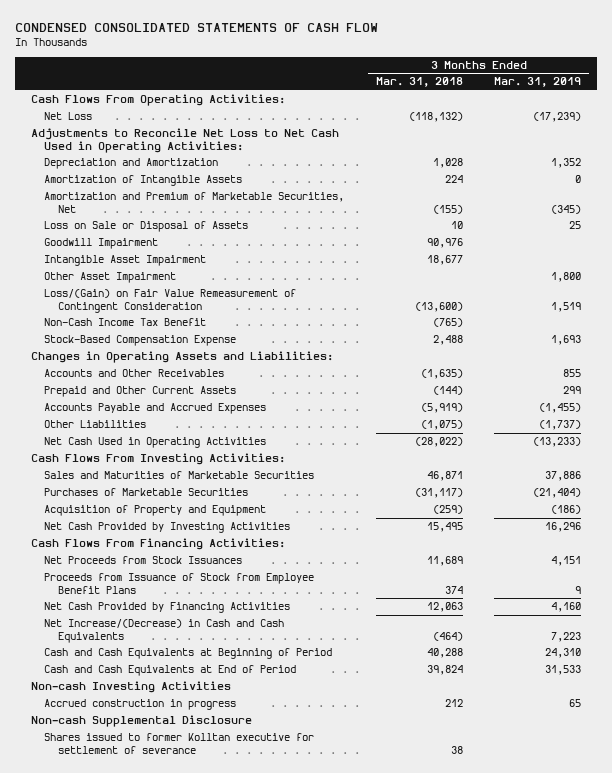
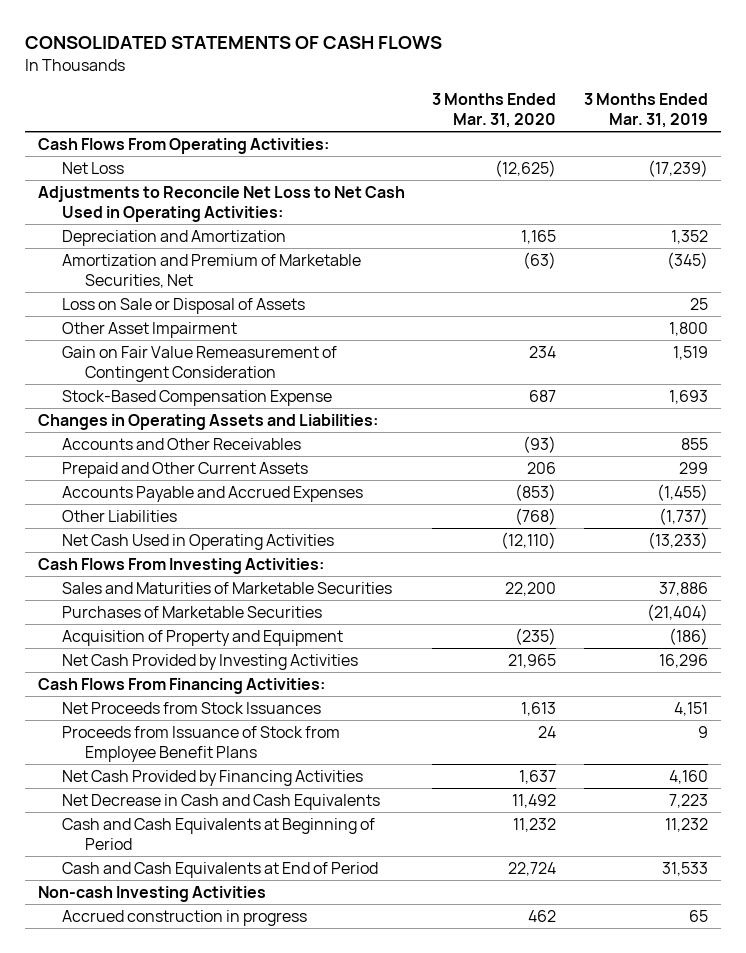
[15,22,379,32] CONDENSED CONSOLIDATED STATEMENTS OF CASH FLOW -> [24,36,442,50] CONSOLIDATED STATEMENTS OF CASH FLOWS
[375,77,463,88] Mar. 31, 2018 -> none
none -> [432,93,557,128] 3 Months Ended Mar. 31, 2020
[44,175,243,187] Amortization of Intangible Assets -> none
[44,238,159,250] Goodwill Impairment -> none
[44,255,207,267] Intangible Asset Impairment -> none
[44,318,207,327] Non-Cash Income Tax Benefit -> none
[44,289,297,314] Loss/(Gain) on Fair Value Remeasurement of Contingent Consideration -> [61,346,337,382] Gain on Fair Value Remeasurement of Contingent Consideration
[44,619,285,644] Net Increase/(Decrease) in Cash and Cash Equivalents -> [61,794,380,811] Net Decrease in Cash and Cash Equivalents
[545,648,582,659] 24,310 -> [664,818,708,833] 11,232
[31,715,253,728] Non-cash Supplemental Disclosure -> none
[44,733,315,755] Shares issued to former Kolltan executive for settlement of severance -> none

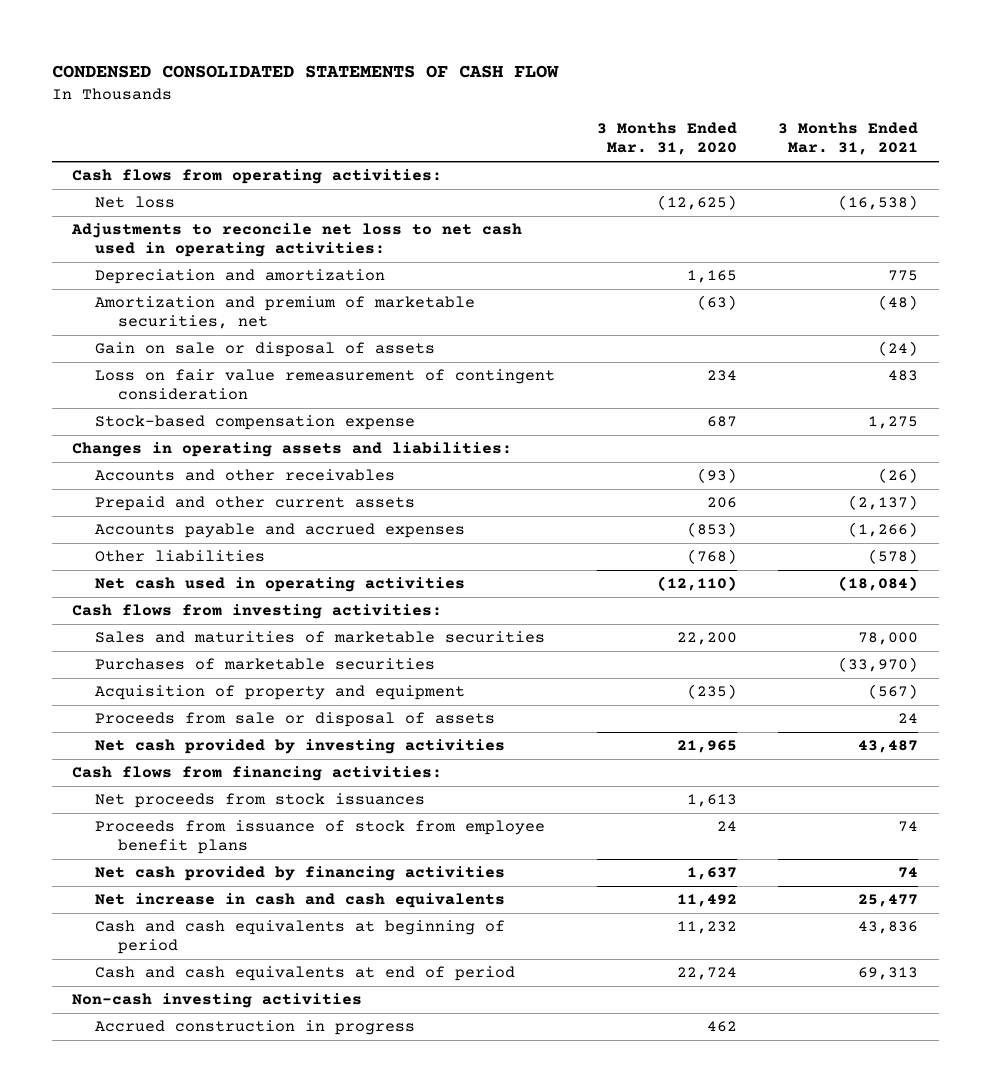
[24,36,442,50] CONSOLIDATED STATEMENTS OF CASH FLOWS -> [51,64,559,78] CONDENSED CONSOLIDATED STATEMENTS OF CASH FLOW
[583,93,708,128] 3 Months Ended Mar. 31, 2019 -> none
none -> [778,122,919,156] 3 Months Ended Mar. 31, 2021
[61,322,237,339] Other Asset Impairment -> none
[38,138,330,155] Cash Flows From Operating Activities: -> [72,169,443,185] Cash flows from operating activities:
[61,162,124,175] Net Loss -> [94,196,175,209] Net loss
[38,186,406,222] Adjustments to Reconcile Net Loss to Net Cash Used in Operating Activities: -> [71,223,523,258] Adjustments to reconcile net loss to net cash used in operating activities:
[61,230,286,247] Depreciation and Amortization -> [94,269,385,285] Depreciation and amortization
[61,254,361,288] Amortization and Premium of Marketable Securities, Net -> [94,296,475,330] Amortization and premium of marketable securities, net
[61,298,305,315] Loss on Sale or Disposal of Assets -> [94,342,435,358] Gain on sale or disposal of assets
[61,346,337,382] Gain on Fair Value Remeasurement of Contingent Consideration -> [94,369,555,401] Loss on fair value remeasurement of contingent consideration
[61,390,332,407] Stock-Based Compensation Expense -> [94,415,415,431] Stock-based compensation expense
[38,414,379,431] Changes in Operating Assets and Liabilities: -> [72,442,513,458] Changes in operating assets and liabilities:
[61,438,301,451] Accounts and Other Receivables -> [94,469,395,482] Accounts and other receivables
[61,462,308,479] Prepaid and Other Current Assets -> [94,496,415,512] Prepaid and other current assets
[61,486,363,503] Accounts Payable and Accrued Expenses -> [94,523,465,539] Accounts payable and accrued expenses
[61,510,177,523] Other Liabilities -> [94,550,265,563] Other liabilities
[61,534,334,551] Net Cash Used in Operating Activities -> [94,577,465,593] Net cash used in operating activities
[38,558,325,575] Cash Flows From Investing Activities: -> [72,604,443,620] Cash flows from investing activities:
[61,582,392,595] Sales and Maturities of Marketable Securities -> [94,631,545,644] Sales and maturities of marketable securities
[61,606,322,619] Purchases of Marketable Securities -> [94,658,435,671] Purchases of marketable securities
[61,630,343,647] Acquisition of Property and Equipment -> [94,685,465,701] Acquisition of property and equipment
none -> [94,712,495,728] Proceeds from sale or disposal of assets
[61,654,358,671] Net Cash Provided by Investing Activities -> [94,739,505,755] Net cash provided by investing activities
[38,678,326,695] Cash Flows From Financing Activities: -> [72,766,443,782] Cash flows from financing activities:
[61,702,321,715] Net Proceeds from Stock Issuances -> [94,793,425,809] Net proceeds from stock issuances
[61,726,340,762] Proceeds from Issuance of Stock from Employee Benefit Plans -> [94,820,545,855] Proceeds from issuance of stock from employee benefit plans
[61,770,363,787] Net Cash Provided by Financing Activities -> [94,866,505,882] Net cash provided by financing activities
[61,794,380,811] Net Decrease in Cash and Cash Equivalents -> [94,893,505,909] Net increase in cash and cash equivalents
[61,818,375,850] Cash and Cash Equivalents at Beginning of Period -> [94,920,505,955] Cash and cash equivalents at beginning of period
[61,862,378,879] Cash and Cash Equivalents at End of Period -> [94,966,515,982] Cash and cash equivalents at end of period
[38,886,267,903] Non-cash Investing Activities -> [72,993,363,1009] Non-cash investing activities

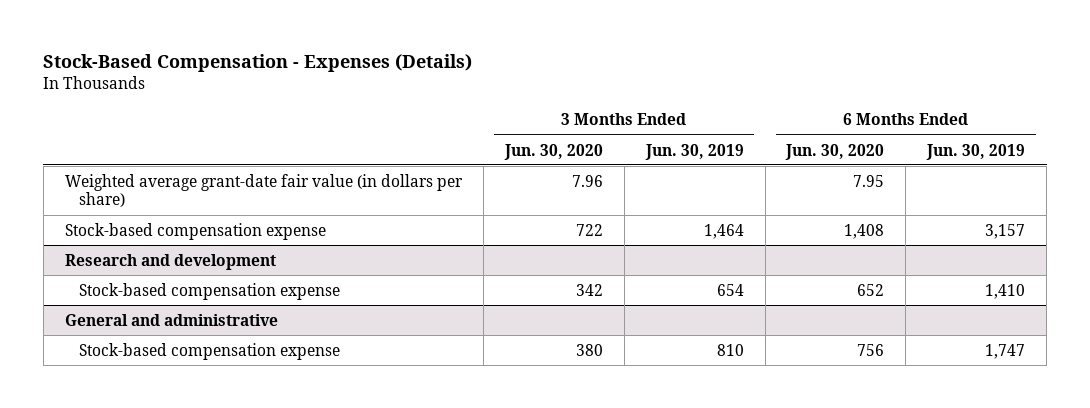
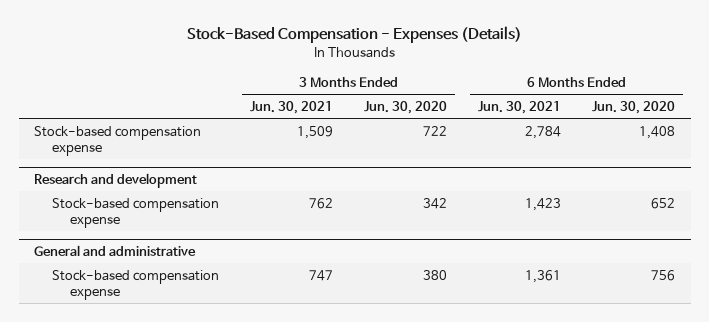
[644,143,744,160] Jun. 30, 2019 -> none
[926,143,1026,160] Jun. 30, 2019 -> none
none -> [250,100,334,114] Jun. 30, 2021
none -> [478,100,562,114] Jun. 30, 2021
[64,173,463,208] Weighted average grant-date fair value (in dollars per share) -> none

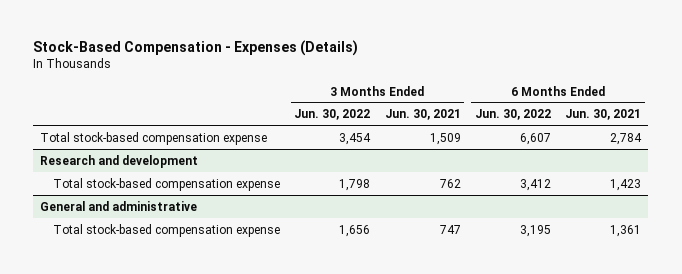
[364,100,448,114] Jun. 30, 2020 -> none
[592,100,676,114] Jun. 30, 2020 -> none
none -> [294,109,371,121] Jun. 30, 2022
none -> [474,109,551,121] Jun. 30, 2022
[34,125,202,157] Stock-based compensation expense -> [40,131,268,145] Total stock-based compensation expense
[52,197,220,229] Stock-based compensation expense -> [53,177,281,191] Total stock-based compensation expense
[52,269,220,301] Stock-based compensation expense -> [53,223,281,237] Total stock-based compensation expense

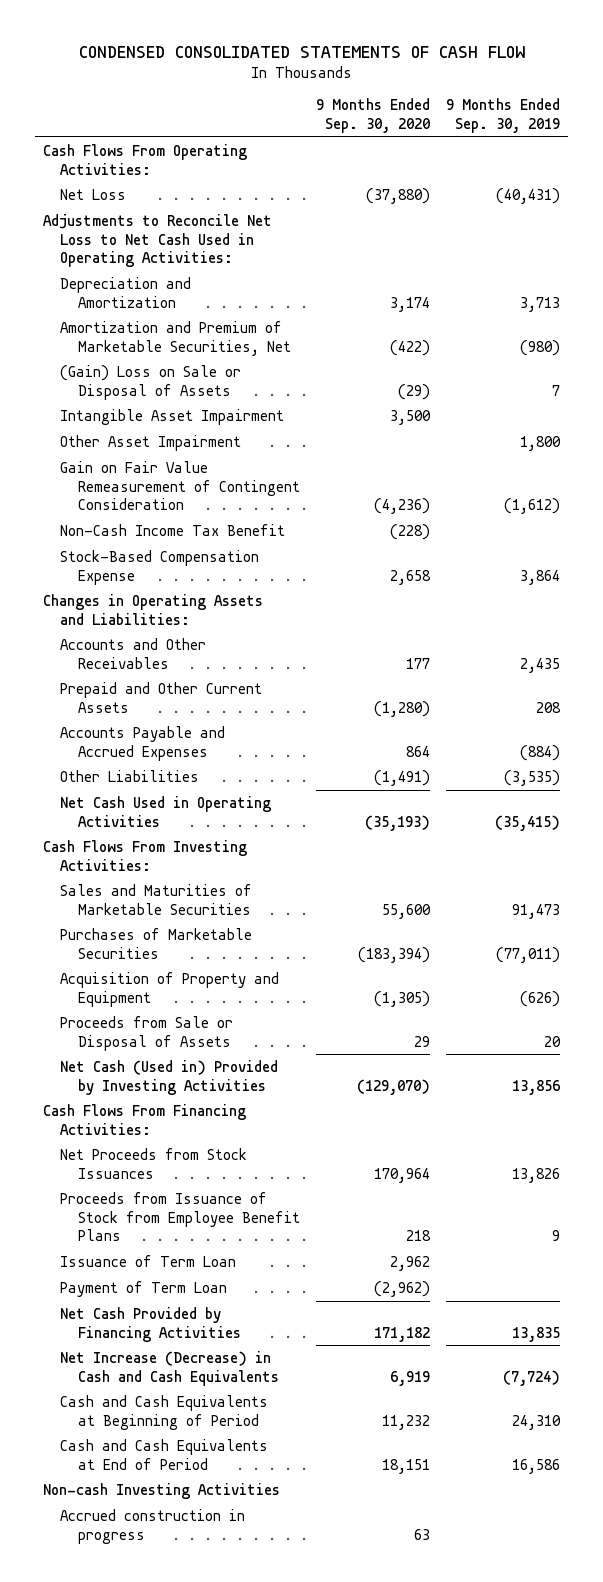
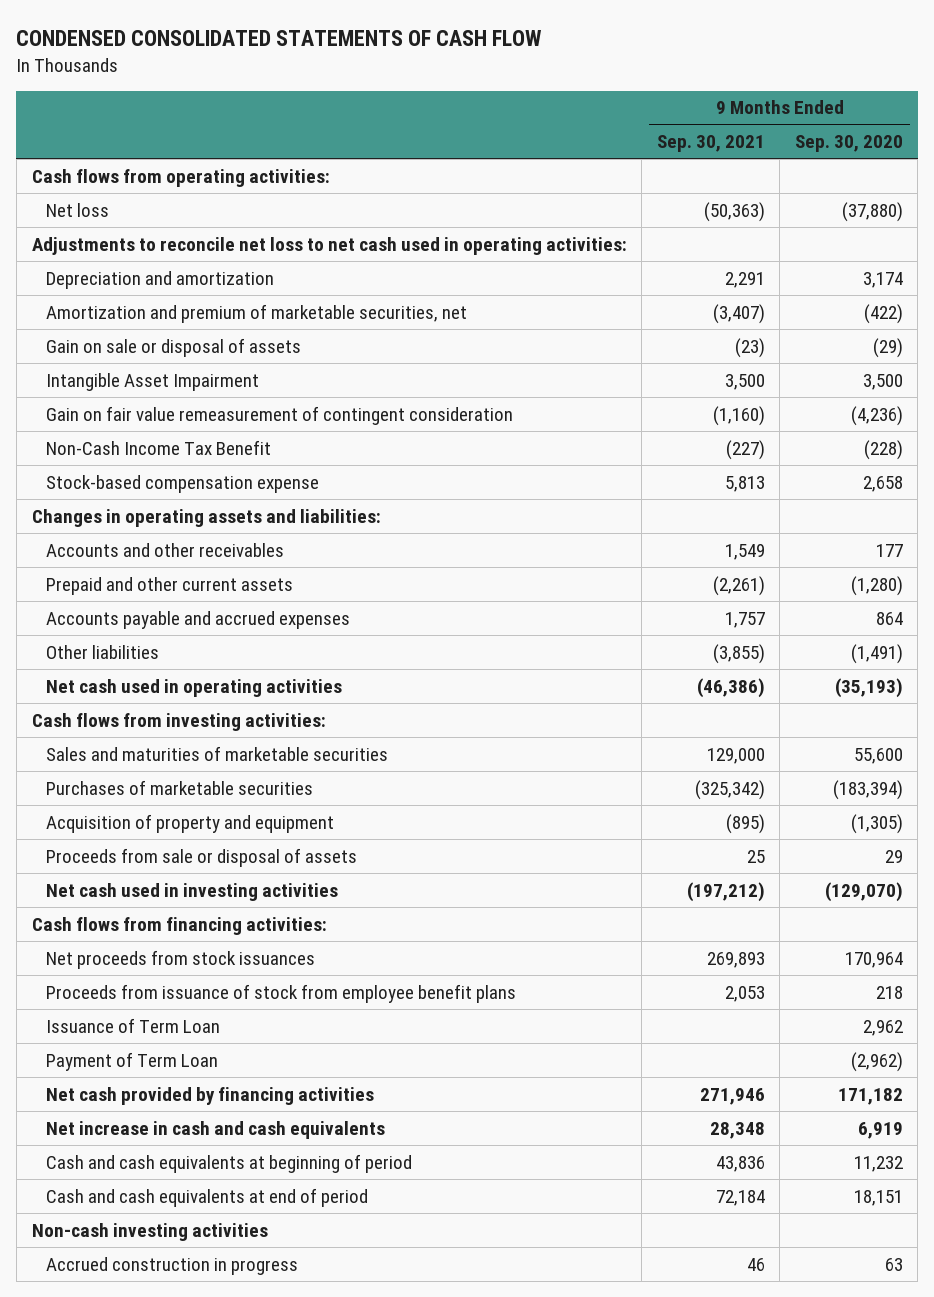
[446,98,561,134] 9 Months Ended Sep. 30, 2019 -> none
none -> [656,135,765,153] Sep. 30, 2021
[42,144,247,175] Cash Flows From Operating Activities: -> [31,168,330,187] Cash flows from operating activities:
[60,189,127,201] Net Loss -> [46,202,110,217] Net loss
[42,214,272,268] Adjustments to Reconcile Net Loss to Net Cash Used in Operating Activities: -> [31,236,627,255] Adjustments to reconcile net loss to net cash used in operating activities:
[60,277,192,308] Depreciation and Amortization -> [46,270,275,289] Depreciation and amortization
[60,321,291,356] Amortization and Premium of Marketable Securities, Net -> [46,303,468,323] Amortization and premium of marketable securities, net
[60,365,242,400] (Gain) Loss on Sale or Disposal of Assets -> [46,337,302,357] Gain on sale or disposal of assets
[60,435,242,452] Other Asset Impairment -> none
[60,461,300,511] Gain on Fair Value Remeasurement of Contingent Consideration -> [46,405,514,425] Gain on fair value remeasurement of contingent consideration
[60,550,260,585] Stock-Based Compensation Expense -> [46,474,320,493] Stock-based compensation expense
[42,594,263,625] Changes in Operating Assets and Liabilities: -> [31,508,381,527] Changes in operating assets and liabilities:
[60,638,207,669] Accounts and Other Receivables -> [46,542,285,557] Accounts and other receivables
[60,682,263,713] Prepaid and Other Current Assets -> [46,576,294,595] Prepaid and other current assets
[60,726,226,761] Accounts Payable and Accrued Expenses -> [46,610,351,629] Accounts payable and accrued expenses
[60,770,200,783] Other Liabilities -> [46,644,160,659] Other liabilities
[60,796,272,827] Net Cash Used in Operating Activities -> [46,678,343,697] Net cash used in operating activities
[42,840,247,871] Cash Flows From Investing Activities: -> [31,712,326,731] Cash flows from investing activities:
[60,884,253,915] Sales and Maturities of Marketable Securities -> [46,745,389,761] Sales and maturities of marketable securities
[60,928,253,959] Purchases of Marketable Securities -> [46,779,314,795] Purchases of marketable securities
[60,972,280,1007] Acquisition of Property and Equipment -> [46,813,335,833] Acquisition of property and equipment
[60,1016,234,1051] Proceeds from Sale or Disposal of Assets -> [46,847,358,867] Proceeds from sale or disposal of assets
[60,1060,279,1095] Net Cash (Used in) Provided by Investing Activities -> [46,882,339,901] Net cash used in investing activities
[42,1104,246,1135] Cash Flows From Financing Activities: -> [31,916,327,935] Cash flows from financing activities:
[60,1148,248,1179] Net Proceeds from Stock Issuances -> [46,949,316,969] Net proceeds from stock issuances
[60,1192,300,1242] Proceeds from Issuance of Stock from Employee Benefit Plans -> [46,983,517,1003] Proceeds from issuance of stock from employee benefit plans
[60,1307,241,1342] Net Cash Provided by Financing Activities -> [46,1086,375,1105] Net cash provided by financing activities
[60,1351,279,1386] Net Increase (Decrease) in Cash and Cash Equivalents -> [46,1120,386,1139] Net increase in cash and cash equivalents
[60,1395,269,1430] Cash and Cash Equivalents at Beginning of Period -> [46,1153,413,1173] Cash and cash equivalents at beginning of period
[60,1439,269,1470] Cash and Cash Equivalents at End of Period -> [46,1187,369,1207] Cash and cash equivalents at end of period
[42,1483,280,1500] Non-cash Investing Activities -> [31,1222,268,1241] Non-cash investing activities

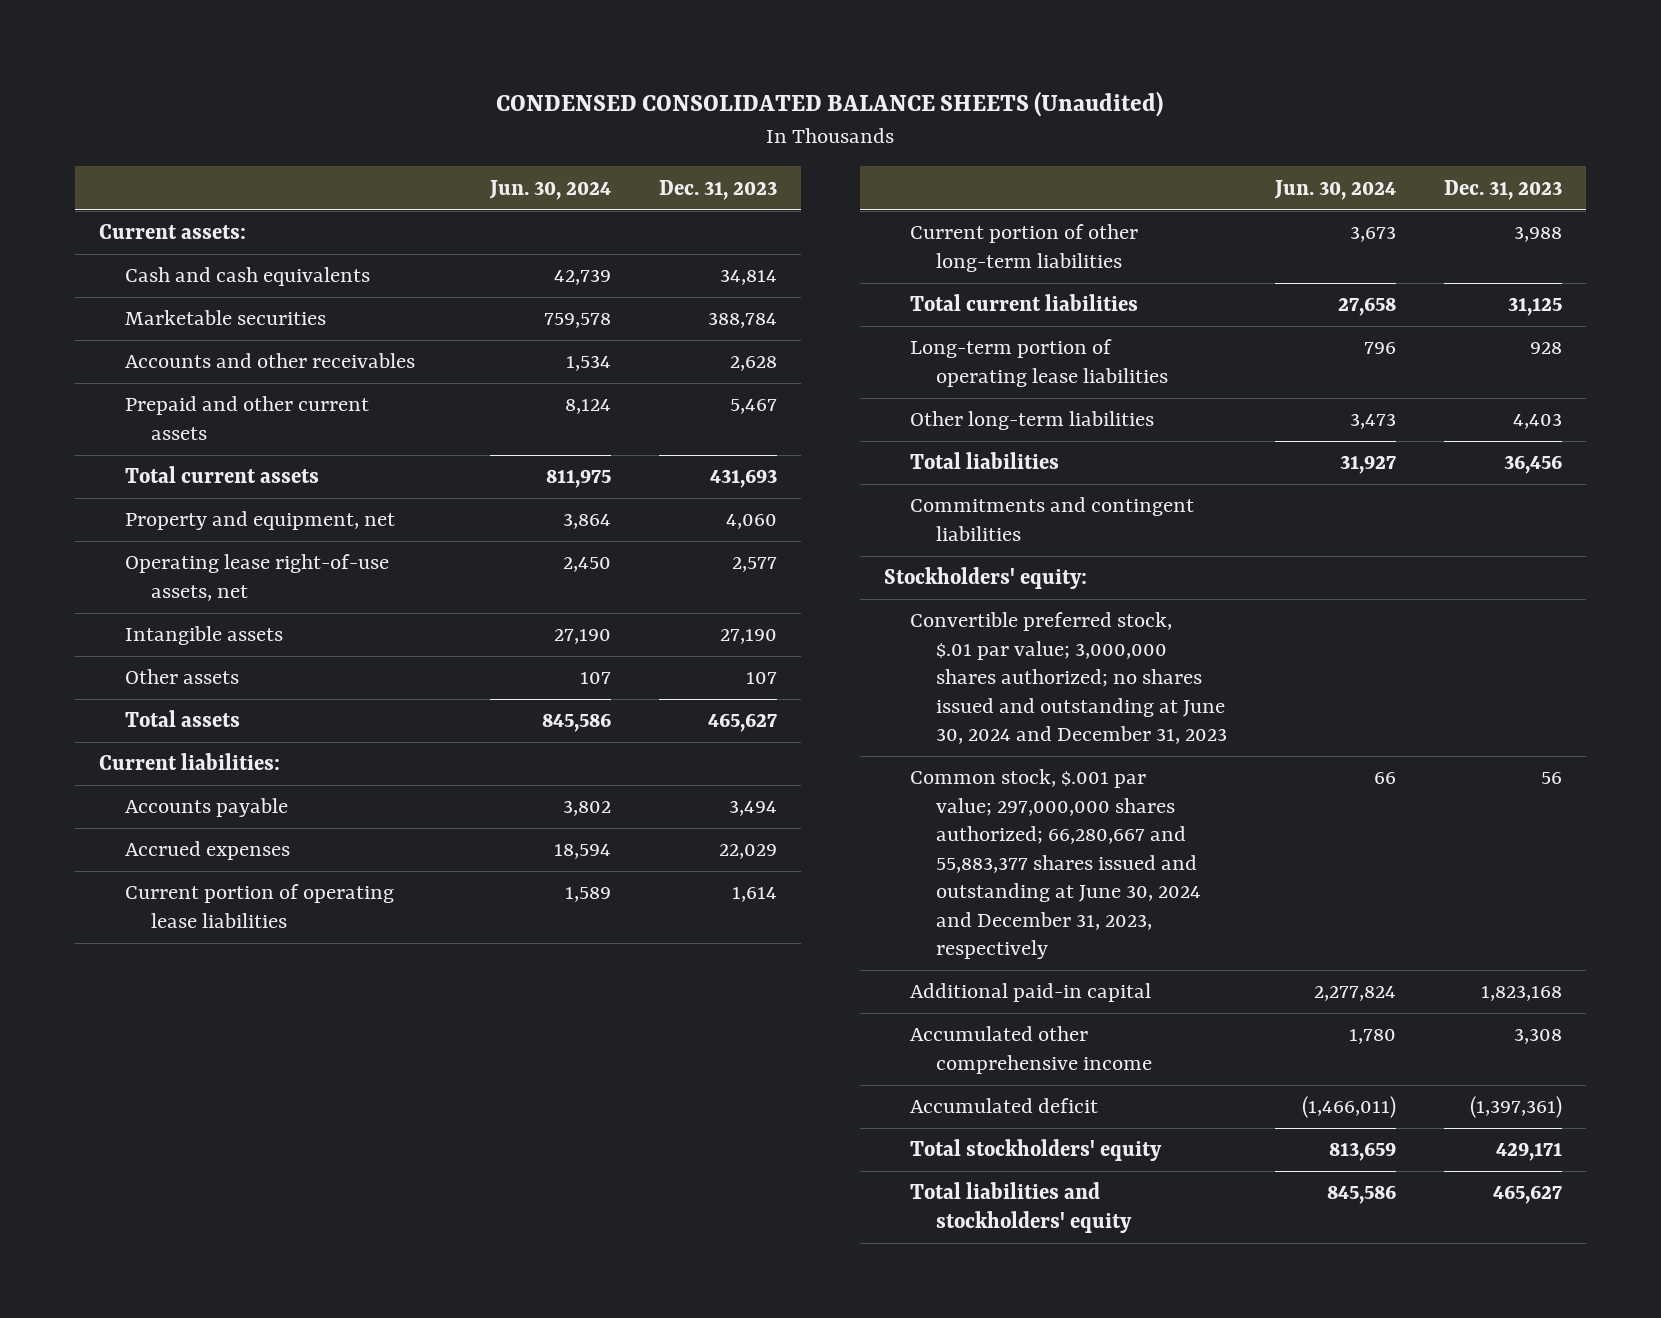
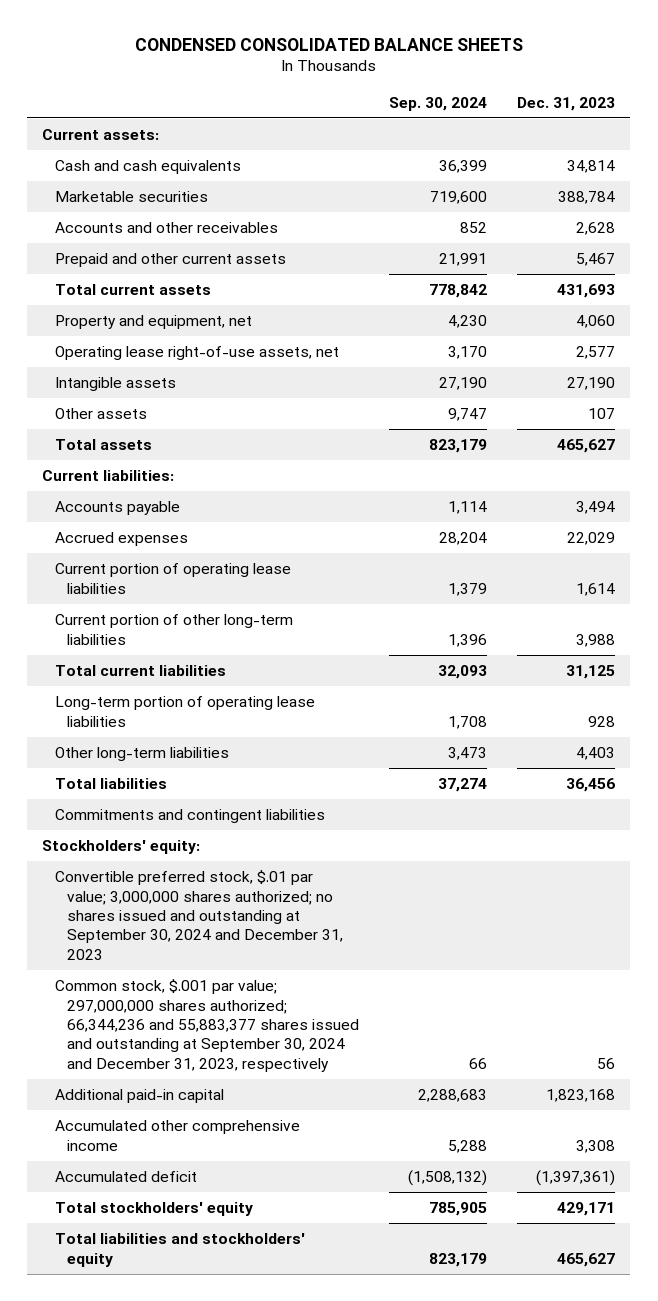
[496,91,1164,118] CONDENSED CONSOLIDATED BALANCE SHEETS (Unaudited) -> [134,37,523,51] CONDENSED CONSOLIDATED BALANCE SHEETS
[489,179,612,200] Jun. 30, 2024 -> none
none -> [389,96,488,111] Sep. 30, 2024
[909,612,1228,745] Convertible preferred stock, $.01 par value; 3,000,000 shares authorized; no shares issued and outstanding at June 30, 2024 and December 31, 2023 -> [54,870,344,960] Convertible preferred stock, $.01 par value; 3,000,000 shares authorized; no shares issued and outstanding at September 30, 2024 and December 31, 2023
[909,769,1202,959] Common stock, $.001 par value; 297,000,000 shares authorized; 66,280,667 and 55,883,377 shares issued and outstanding at June 30, 2024 and December 31, 2023, respectively -> [54,979,360,1072] Common stock, $.001 par value; 297,000,000 shares authorized; 66,344,236 and 55,883,377 shares issued and outstanding at September 30, 2024 and December 31, 2023, respectively

